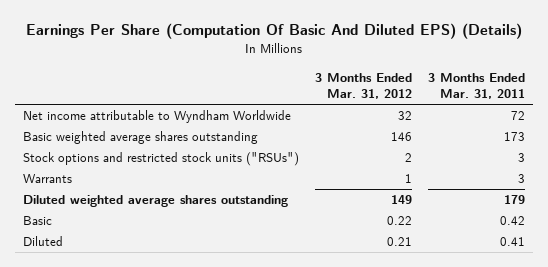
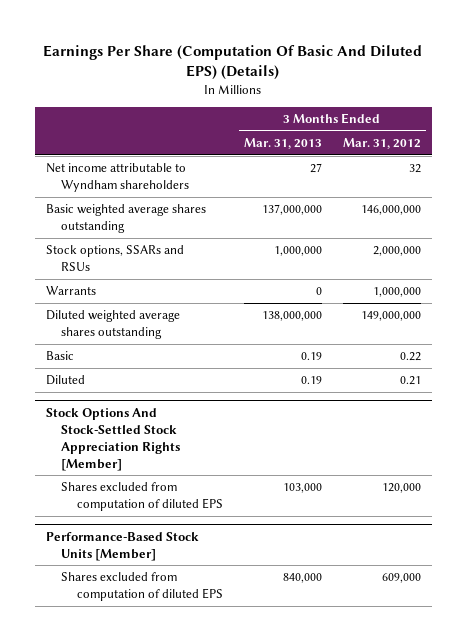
[428,72,526,100] 3 Months Ended Mar. 31, 2011 -> none
none -> [243,138,322,150] Mar. 31, 2013
[22,110,291,124] Net income attributable to Wyndham Worldwide -> [45,163,190,193] Net income attributable to Wyndham shareholders
[390,132,412,142] 146 -> [361,205,422,216] 146,000,000
[22,152,299,167] Stock options and restricted stock units ("RSUs") -> [45,245,184,272] Stock options, SSARs and RSUs
[404,153,412,163] 2 -> [373,246,422,257] 2,000,000
[404,174,412,184] 1 -> [373,287,422,298] 1,000,000
[390,195,412,205] 149 -> [361,311,422,322] 149,000,000
none -> [45,407,181,471] Stock Options And Stock-Settled Stock Appreciation Rights [Member]
none -> [61,482,223,512] Shares excluded from computation of diluted EPS
none -> [45,531,199,561] Performance-Based Stock Units [Member]
none -> [61,572,223,602] Shares excluded from computation of diluted EPS

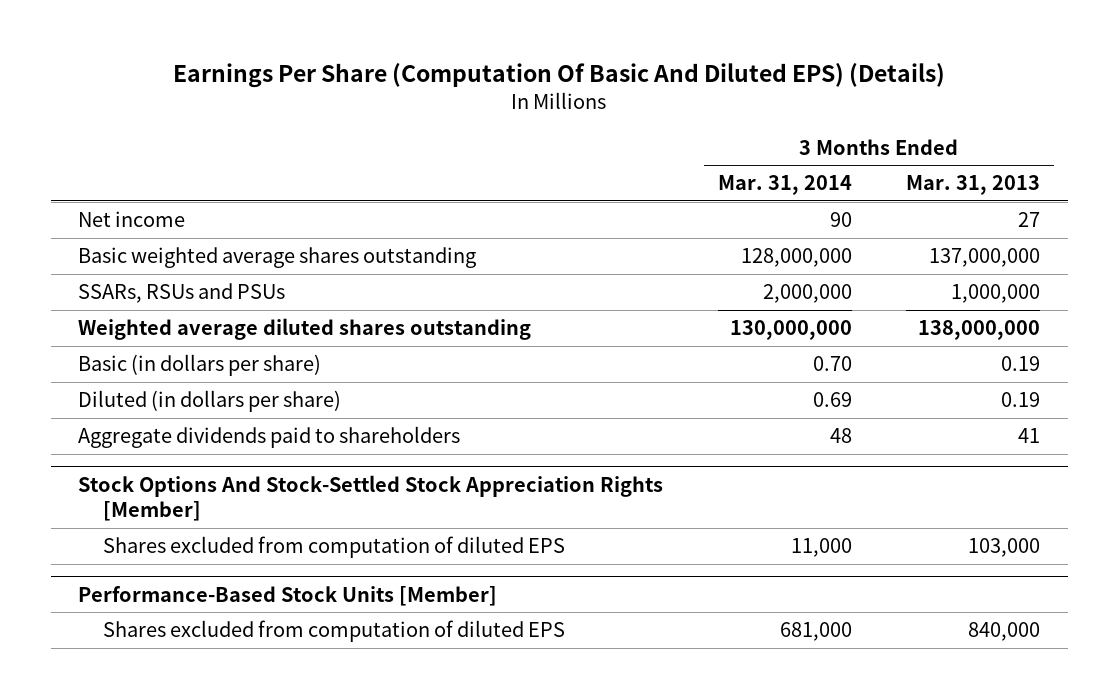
[343,138,422,150] Mar. 31, 2012 -> none
none -> [717,175,852,196] Mar. 31, 2014
[45,163,190,193] Net income attributable to Wyndham shareholders -> [78,211,186,228] Net income
[45,286,96,296] Warrants -> none
[45,245,184,272] Stock options, SSARs and RSUs -> [78,283,286,304] SSARs, RSUs and PSUs
[45,310,180,340] Diluted weighted average shares outstanding -> [78,318,532,341] Weighted average diluted shares outstanding
[45,351,74,361] Basic -> [78,354,322,377] Basic (in dollars per share)
[45,375,85,386] Diluted -> [78,390,342,413] Diluted (in dollars per share)
none -> [78,426,461,449] Aggregate dividends paid to shareholders

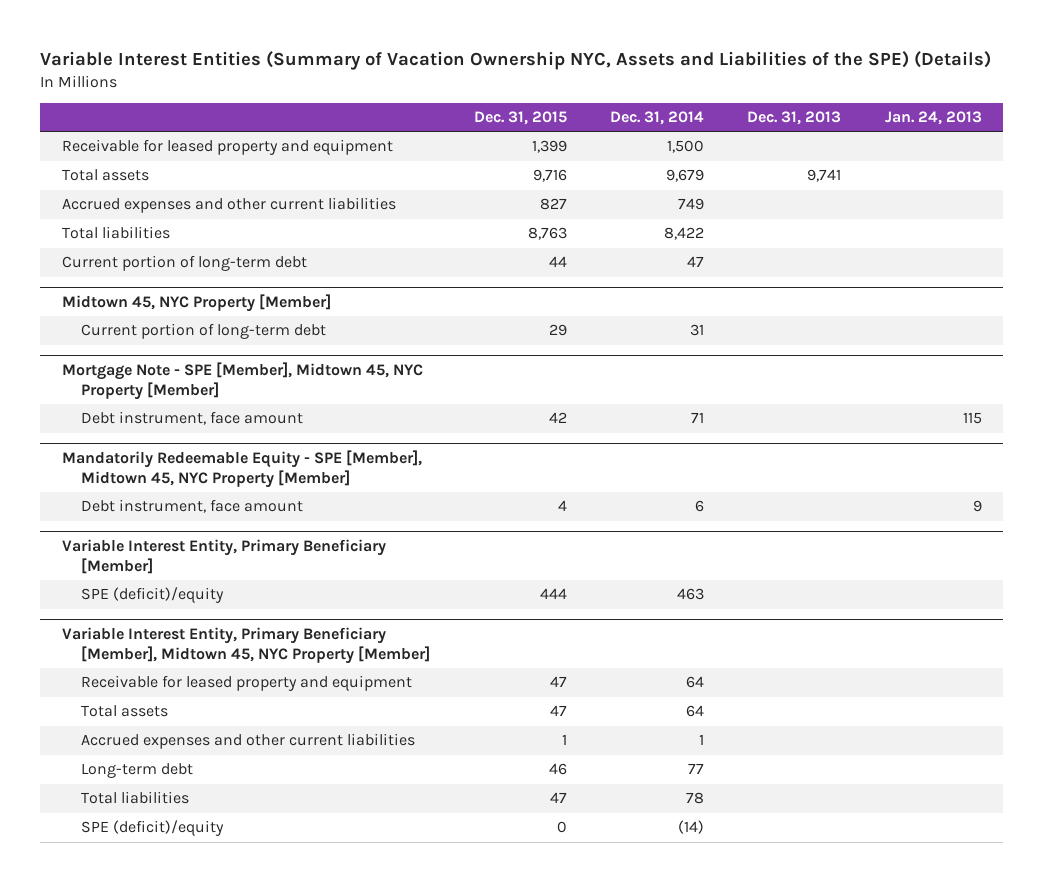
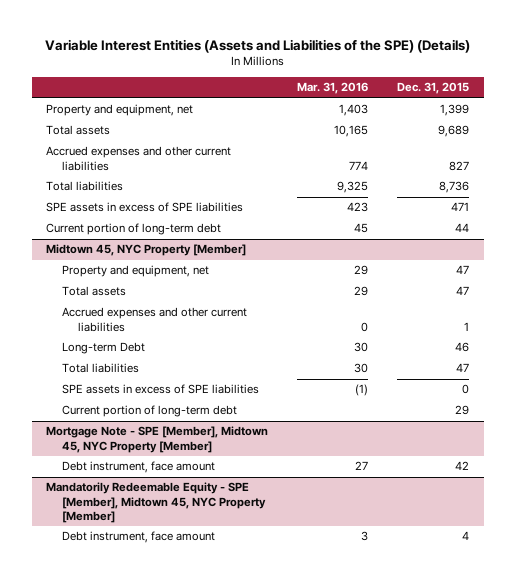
[40,51,992,71] Variable Interest Entities (Summary of Vacation Ownership NYC, Assets and Liabilities of the SPE) (Details) -> [44,38,470,53] Variable Interest Entities (Assets and Liabilities of the SPE) (Details)
[610,111,705,126] Dec. 31, 2014 -> none
[747,111,842,126] Dec. 31, 2013 -> none
[884,111,982,126] Jan. 24, 2013 -> none
none -> [297,82,369,95] Mar. 31, 2016
[62,139,394,156] Receivable for leased property and equipment -> [46,104,194,117] Property and equipment, net
[532,169,567,183] 9,716 -> [438,125,470,138] 9,689
[527,227,567,241] 8,763 -> [439,181,470,194] 8,736
none -> [46,202,244,213] SPE assets in excess of SPE liabilities
none -> [62,265,210,278] Property and equipment, net
none -> [62,286,127,297] Total assets
none -> [62,307,248,332] Accrued expenses and other current liabilities
none -> [62,342,146,355] Long-term Debt
none -> [62,363,140,374] Total liabilities
none -> [62,384,260,395] SPE assets in excess of SPE liabilities
[62,538,387,574] Variable Interest Entity, Primary Beneficiary [Member] -> none
[81,587,225,604] SPE (deficit)/equity -> none
[62,626,431,664] Variable Interest Entity, Primary Beneficiary [Member], Midtown 45, NYC Property [Member] -> none
[81,675,413,692] Receivable for leased property and equipment -> none
[81,705,169,718] Total assets -> none
[81,733,416,750] Accrued expenses and other current liabilities -> none
[81,763,194,779] Long-term debt -> none
[81,791,190,805] Total liabilities -> none
[81,820,225,837] SPE (deficit)/equity -> none

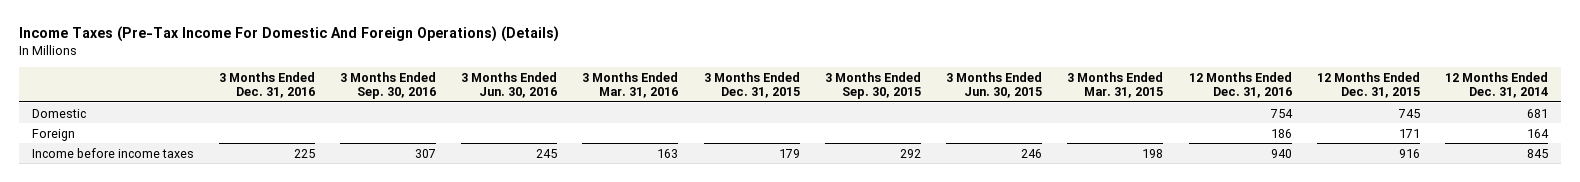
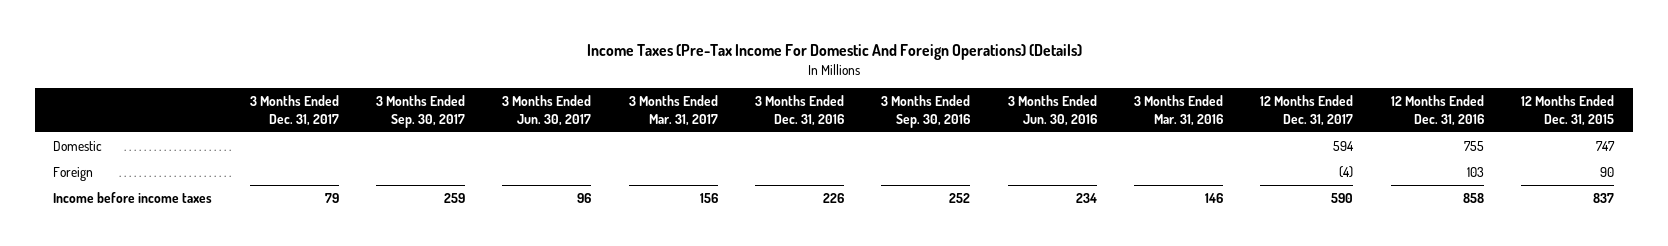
[703,71,800,99] 3 Months Ended Dec. 31, 2015 -> none
[824,71,921,100] 3 Months Ended Sep. 30, 2015 -> none
[946,71,1043,99] 3 Months Ended Jun. 30, 2015 -> none
[1067,71,1164,99] 3 Months Ended Mar. 31, 2015 -> none
[1444,71,1548,99] 12 Months Ended Dec. 31, 2014 -> none
none -> [249,95,339,126] 3 Months Ended Dec. 31, 2017
none -> [376,95,466,128] 3 Months Ended Sep. 30, 2017
none -> [502,95,592,126] 3 Months Ended Jun. 30, 2017
none -> [628,95,718,126] 3 Months Ended Mar. 31, 2017
none -> [1260,95,1354,126] 12 Months Ended Dec. 31, 2017
[1269,108,1293,118] 754 -> [1463,141,1484,152] 755
[1397,108,1420,118] 745 -> [1596,141,1616,152] 747
[1270,128,1292,138] 186 -> [1466,167,1484,178] 103
[1398,128,1420,138] 171 -> [1600,167,1615,178] 90
[293,148,315,158] 225 -> [823,193,845,204] 226
[415,148,437,158] 307 -> [949,193,971,204] 252
[536,148,558,158] 245 -> [1075,193,1097,204] 234
[657,148,679,158] 163 -> [1205,193,1224,204] 146
[1270,148,1292,158] 940 -> [1462,193,1484,204] 858
[1398,148,1420,158] 916 -> [1593,193,1615,204] 837

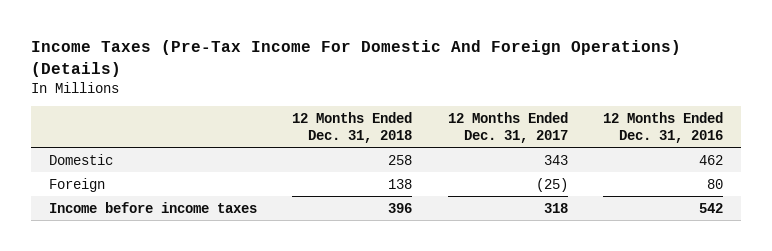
[249,95,339,126] 3 Months Ended Dec. 31, 2017 -> none
[376,95,466,128] 3 Months Ended Sep. 30, 2017 -> none
[502,95,592,126] 3 Months Ended Jun. 30, 2017 -> none
[628,95,718,126] 3 Months Ended Mar. 31, 2017 -> none
[755,95,845,126] 3 Months Ended Dec. 31, 2016 -> none
[881,95,971,128] 3 Months Ended Sep. 30, 2016 -> none
[1007,95,1097,126] 3 Months Ended Jun. 30, 2016 -> none
[1134,95,1224,126] 3 Months Ended Mar. 31, 2016 -> none
[1521,95,1615,126] 12 Months Ended Dec. 31, 2015 -> none
none -> [292,112,413,143] 12 Months Ended Dec. 31, 2018
[1333,141,1355,152] 594 -> [543,154,568,165] 343
[1463,141,1484,152] 755 -> [699,154,724,165] 462
[1339,166,1354,179] (4) -> [535,177,568,192] (25)
[1466,167,1484,178] 103 -> [707,178,724,189] 80
[1331,193,1354,204] 590 -> [543,202,568,213] 318
[1462,193,1484,204] 858 -> [699,202,724,213] 542

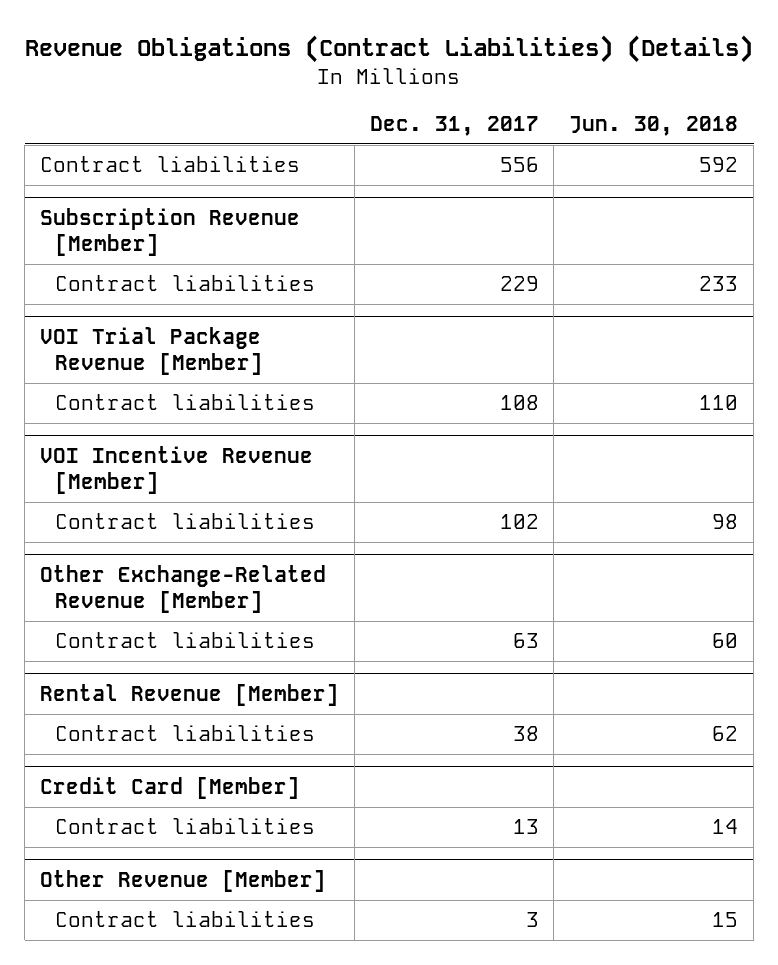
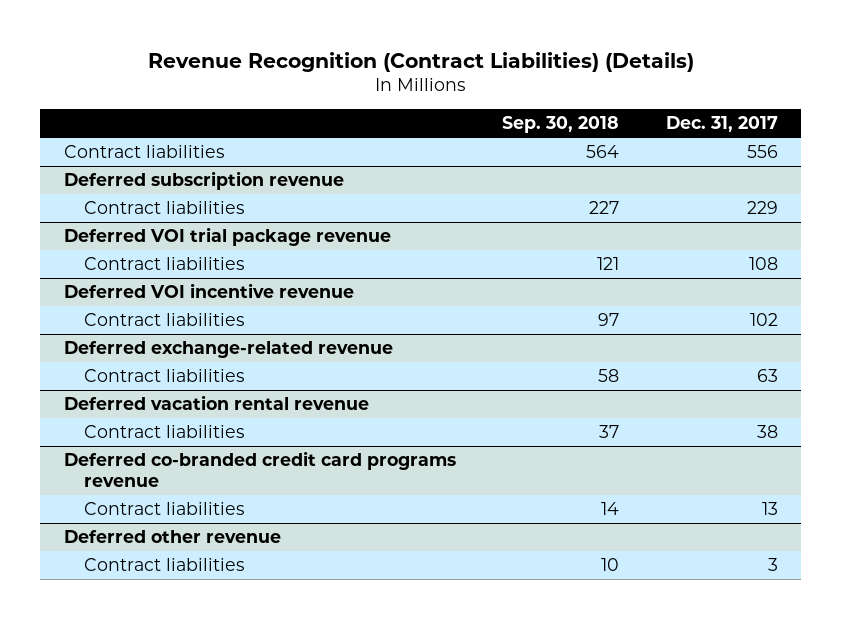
[25,35,754,64] Revenue Obligations (Contract Liabilities) (Details) -> [147,51,694,72] Revenue Recognition (Contract Liabilities) (Details)
[569,116,739,137] Jun. 30, 2018 -> none
none -> [502,116,620,134] Sep. 30, 2018
[40,207,301,256] Subscription Revenue [Member] -> [63,171,344,191] Deferred subscription revenue
[40,326,264,375] VOI Trial Package Revenue [Member] -> [63,227,391,247] Deferred VOI trial package revenue
[40,445,314,494] VOI Incentive Revenue [Member] -> [63,283,354,299] Deferred VOI incentive revenue
[40,564,327,613] Other Exchange-Related Revenue [Member] -> [63,341,393,359] Deferred exchange-related revenue
[40,683,340,706] Rental Revenue [Member] -> [63,395,369,411] Deferred vacation rental revenue
[40,776,301,799] Credit Card [Member] -> [63,451,456,488] Deferred co-branded credit card programs revenue
[40,869,327,892] Other Revenue [Member] -> [63,530,281,544] Deferred other revenue

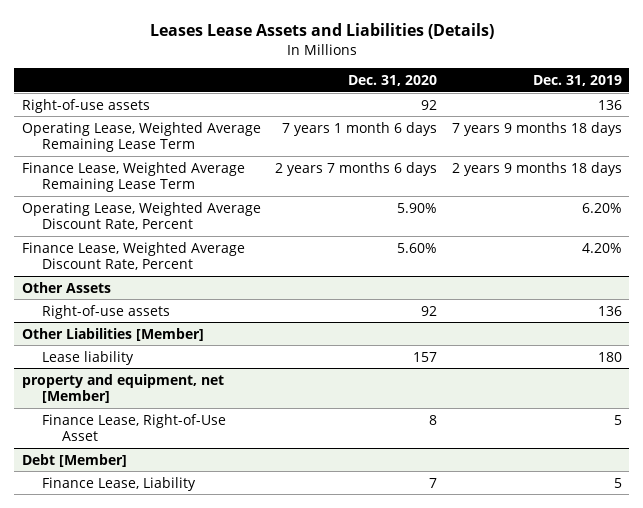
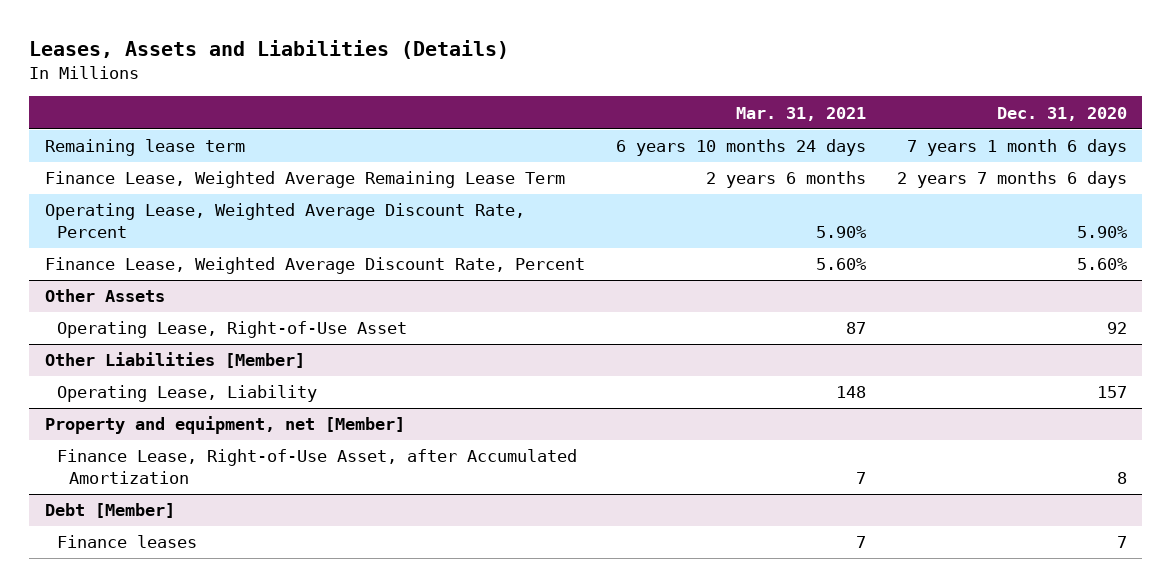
[149,22,494,39] Leases Lease Assets and Liabilities (Details) -> [29,39,510,59] Leases, Assets and Liabilities (Details)
[532,75,622,87] Dec. 31, 2019 -> none
none -> [735,106,866,121] Mar. 31, 2021
[21,98,150,113] Right-of-use assets -> none
[21,121,261,152] Operating Lease, Weighted Average Remaining Lease Term -> [44,139,245,157] Remaining lease term
[41,304,170,319] Right-of-use assets -> [57,321,408,339] Operating Lease, Right-of-Use Asset
[41,350,134,365] Lease liability -> [57,385,318,403] Operating Lease, Liability
[21,373,224,403] property and equipment, net [Member] -> [44,416,405,435] Property and equipment, net [Member]
[41,413,226,441] Finance Lease, Right-of-Use Asset -> [57,449,578,485] Finance Lease, Right-of-Use Asset, after Accumulated Amortization
[41,476,196,491] Finance Lease, Liability -> [57,535,198,549] Finance leases

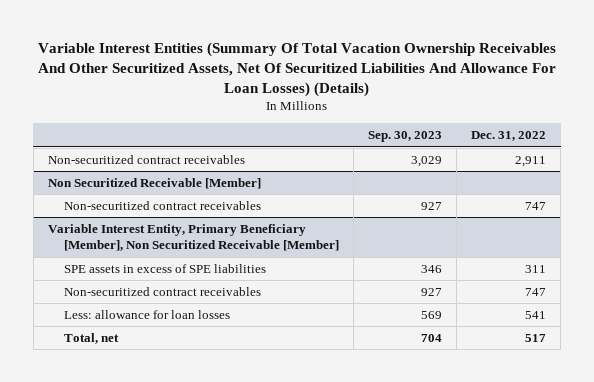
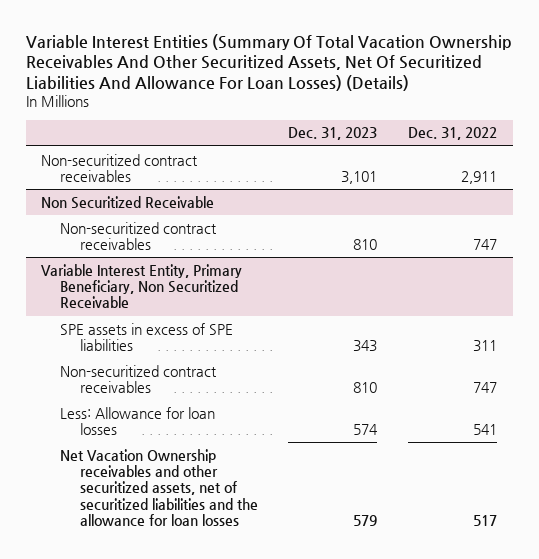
[368,131,443,143] Sep. 30, 2023 -> none
none -> [288,127,378,141] Dec. 31, 2023
[47,177,261,189] Non Securitized Receivable [Member] -> [41,195,215,209] Non Securitized Receivable
[47,223,340,252] Variable Interest Entity, Primary Beneficiary [Member], Non Securitized Receivable [Member] -> [41,263,243,309] Variable Interest Entity, Primary Beneficiary, Non Securitized Receivable
[64,309,231,319] Less: allowance for loan losses -> [60,406,216,435] Less: Allowance for loan losses
[64,332,120,344] Total, net -> [60,448,258,526] Net Vacation Ownership receivables and other securitized assets, net of securitized liabilities and the allowance for loan losses

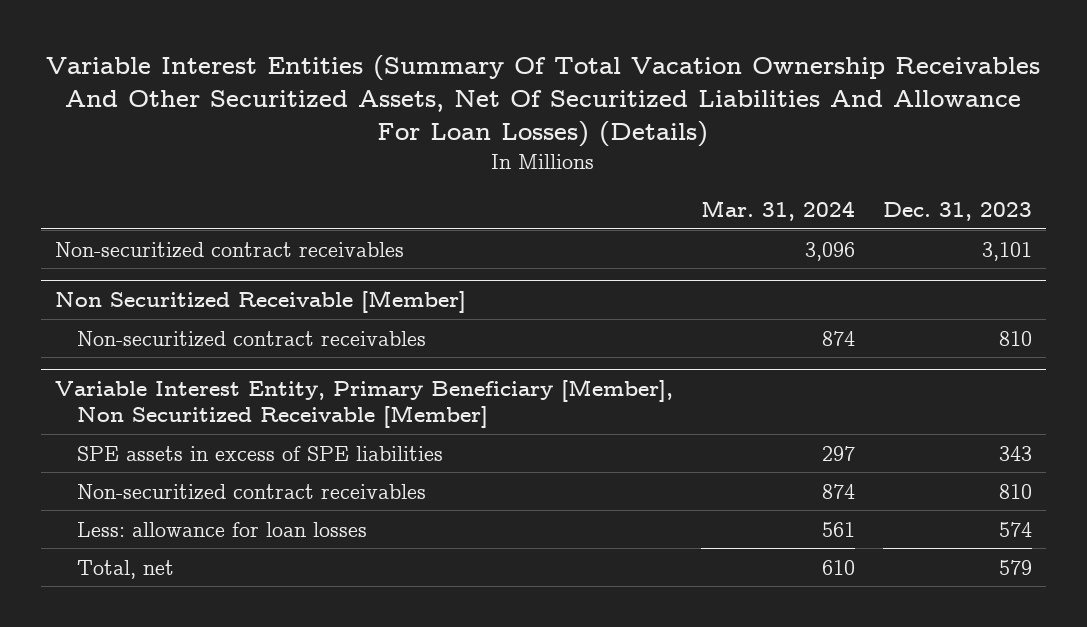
[408,127,498,141] Dec. 31, 2022 -> none
none -> [700,199,855,221] Mar. 31, 2024
[41,195,215,209] Non Securitized Receivable -> [55,290,467,314] Non Securitized Receivable [Member]
[41,263,243,309] Variable Interest Entity, Primary Beneficiary, Non Securitized Receivable -> [55,379,674,429] Variable Interest Entity, Primary Beneficiary [Member], Non Securitized Receivable [Member]
[60,406,216,435] Less: Allowance for loan losses -> [76,521,367,537] Less: allowance for loan losses
[60,448,258,526] Net Vacation Ownership receivables and other securitized assets, net of securitized liabilities and the allowance for loan losses -> [76,559,174,579] Total, net

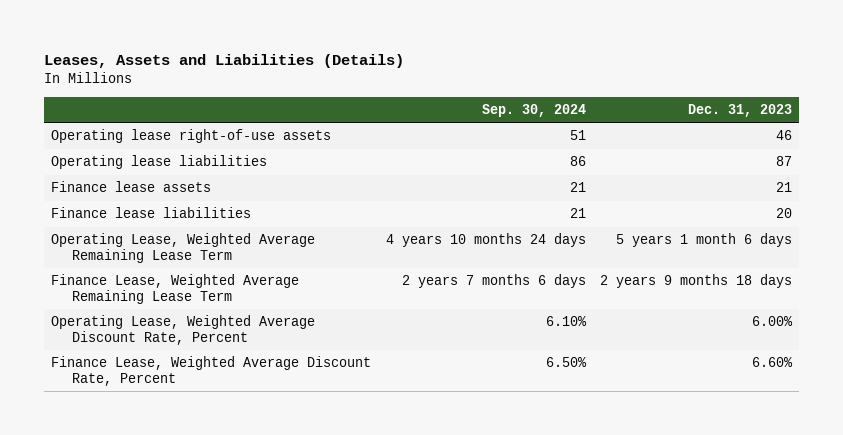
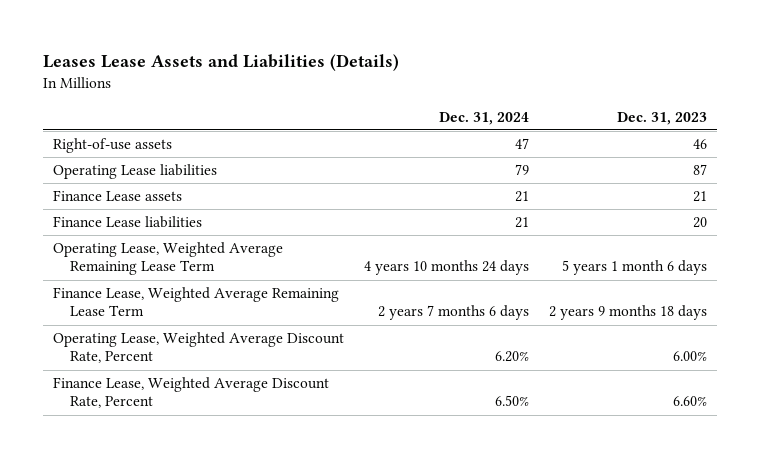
[44,54,405,69] Leases, Assets and Liabilities (Details) -> [42,53,399,71] Leases Lease Assets and Liabilities (Details)
[481,103,586,117] Sep. 30, 2024 -> none
none -> [438,111,529,125] Dec. 31, 2024
[51,129,332,144] Operating lease right-of-use assets -> [52,138,172,154] Right-of-use assets
[51,155,268,170] Operating lease liabilities -> [52,164,217,180] Operating Lease liabilities
[51,181,212,193] Finance lease assets -> [52,190,182,202] Finance Lease assets
[51,207,252,219] Finance lease liabilities -> [52,216,202,229] Finance Lease liabilities

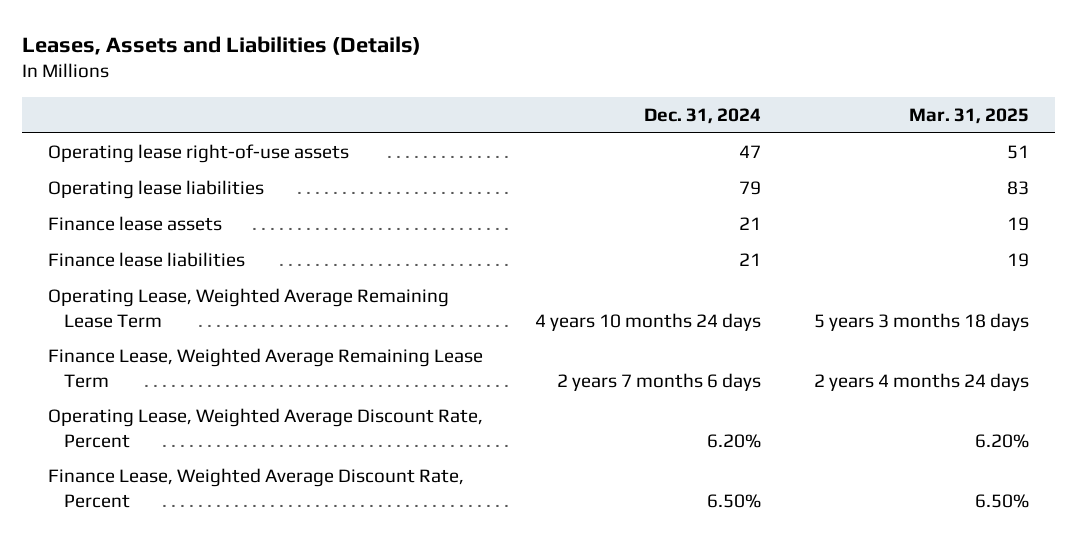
[42,53,399,71] Leases Lease Assets and Liabilities (Details) -> [21,35,421,55] Leases, Assets and Liabilities (Details)
[616,111,707,125] Dec. 31, 2023 -> none
none -> [908,107,1029,124] Mar. 31, 2025
[52,138,172,154] Right-of-use assets -> [48,144,350,164] Operating lease right-of-use assets
[52,164,217,180] Operating Lease liabilities -> [48,180,265,200] Operating lease liabilities
[52,190,182,202] Finance Lease assets -> [48,216,223,232] Finance lease assets
[52,216,202,229] Finance Lease liabilities -> [48,252,246,268] Finance lease liabilities

